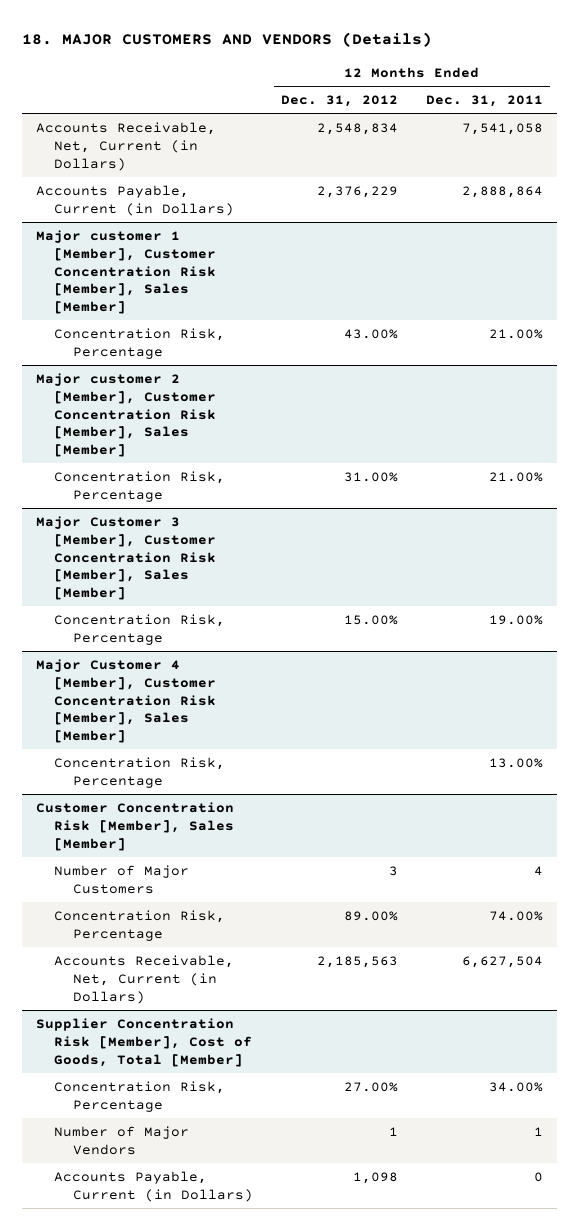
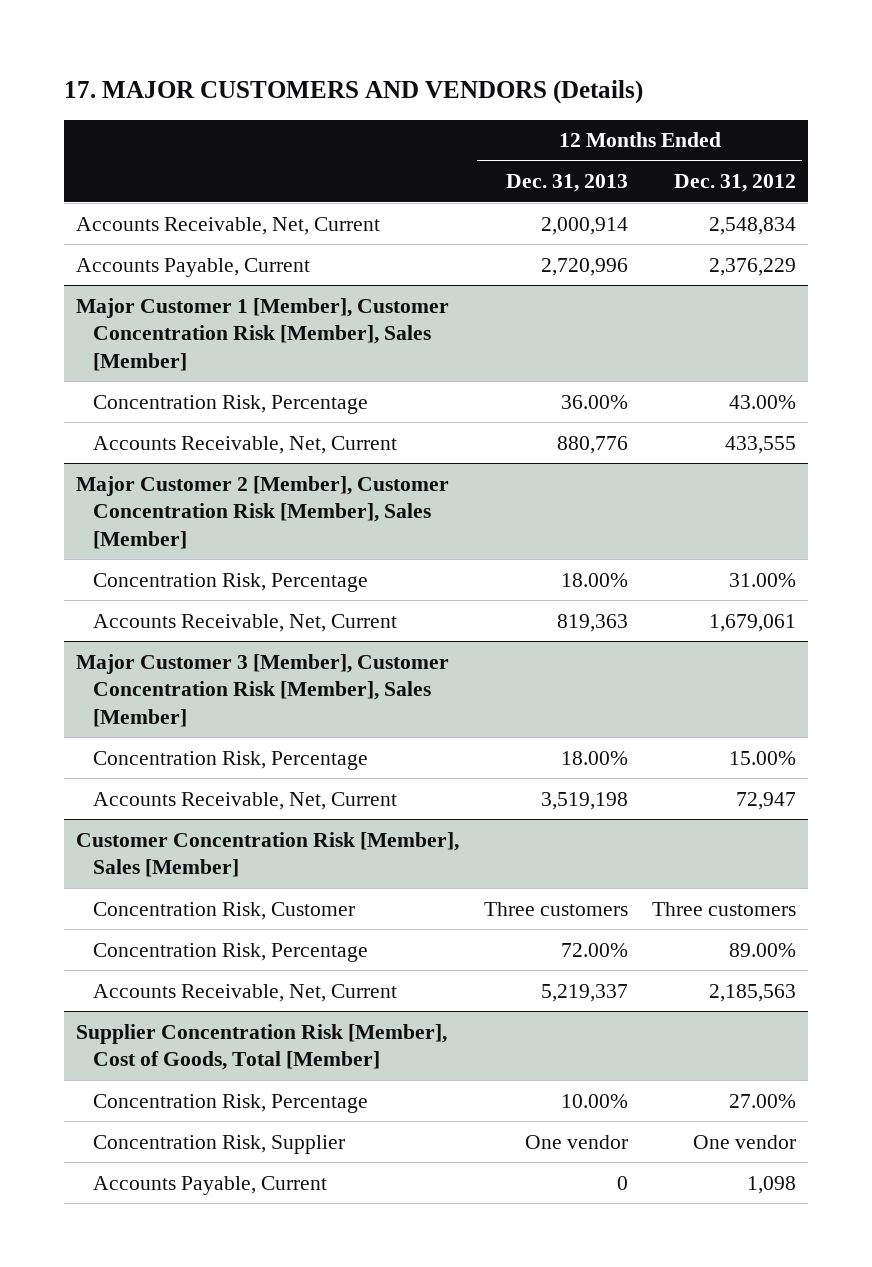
[21,32,432,48] 18. MAJOR CUSTOMERS AND VENDORS (Details) -> [64,79,644,104] 17. MAJOR CUSTOMERS AND VENDORS (Details)
[425,95,543,108] Dec. 31, 2011 -> none
none -> [505,174,628,193] Dec. 31, 2013
[35,121,216,171] Accounts Receivable, Net, Current (in Dollars) -> [76,216,381,235] Accounts Receivable, Net, Current
[35,184,235,216] Accounts Payable, Current (in Dollars) -> [76,257,311,277] Accounts Payable, Current
[35,229,217,315] Major customer 1 [Member], Customer Concentration Risk [Member], Sales [Member] -> [76,297,450,371] Major Customer 1 [Member], Customer Concentration Risk [Member], Sales [Member]
none -> [93,435,398,454] Accounts Receivable, Net, Current
[35,372,217,458] Major customer 2 [Member], Customer Concentration Risk [Member], Sales [Member] -> [76,475,450,549] Major Customer 2 [Member], Customer Concentration Risk [Member], Sales [Member]
none -> [93,613,398,632] Accounts Receivable, Net, Current
[35,658,217,744] Major Customer 4 [Member], Customer Concentration Risk [Member], Sales [Member] -> none
[54,756,226,788] Concentration Risk, Percentage -> none
none -> [93,791,398,810] Accounts Receivable, Net, Current
[54,864,190,894] Number of Major Customers -> none
none -> [93,901,356,920] Concentration Risk, Customer
[54,954,235,1004] Accounts Receivable, Net, Current (in Dollars) -> [93,983,398,1002] Accounts Receivable, Net, Current
[54,1125,190,1155] Number of Major Vendors -> none
none -> [93,1134,346,1154] Concentration Risk, Supplier
[54,1170,253,1202] Accounts Payable, Current (in Dollars) -> [93,1175,328,1195] Accounts Payable, Current

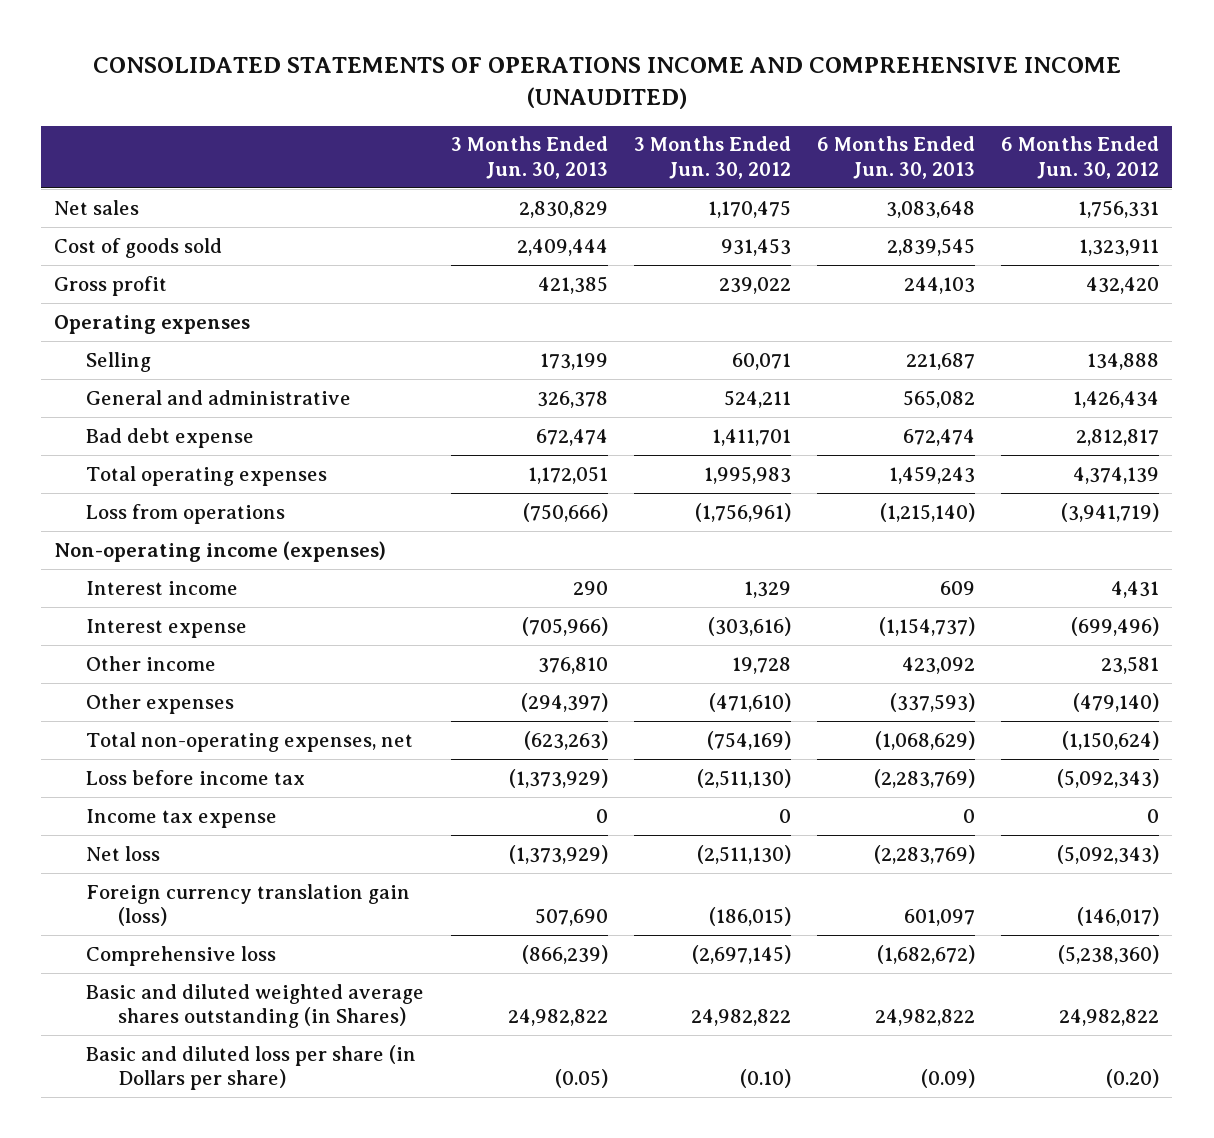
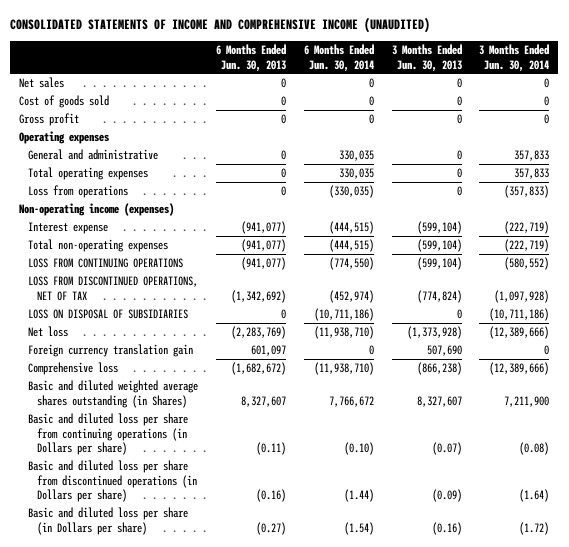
[92,57,1121,110] CONSOLIDATED STATEMENTS OF OPERATIONS INCOME AND COMPREHENSIVE INCOME (UNAUDITED) -> [10,16,431,33] CONSOLIDATED STATEMENTS OF INCOME AND COMPREHENSIVE INCOME (UNAUDITED)
[633,136,791,179] 3 Months Ended Jun. 30, 2012 -> none
[1001,136,1160,179] 6 Months Ended Jun. 30, 2012 -> none
none -> [303,44,374,72] 6 Months Ended Jun. 30, 2014
none -> [479,44,550,72] 3 Months Ended Jun. 30, 2014
[518,200,608,218] 2,830,829 -> [456,78,462,89] 0
[886,200,976,218] 3,083,648 -> [281,78,287,89] 0
[516,238,608,256] 2,409,444 -> [456,96,462,107] 0
[887,237,976,256] 2,839,545 -> [281,96,287,107] 0
[537,275,608,294] 421,385 -> [456,114,462,125] 0
[904,276,976,294] 244,103 -> [281,114,287,125] 0
[86,351,152,372] Selling -> none
[86,427,255,448] Bad debt expense -> none
[536,390,608,408] 326,378 -> [456,150,462,161] 0
[903,389,976,408] 565,082 -> [281,150,287,161] 0
[527,465,608,484] 1,172,051 -> [456,168,462,179] 0
[889,465,976,484] 1,459,243 -> [281,168,287,179] 0
[522,502,608,522] (750,666) -> [456,186,462,197] 0
[880,502,976,522] (1,215,140) -> [281,186,287,197] 0
[86,580,239,595] Interest income -> none
[86,655,217,671] Other income -> none
[86,693,235,714] Other expenses -> none
[86,769,306,785] Loss before income tax -> none
[86,808,278,828] Income tax expense -> none
[521,616,608,636] (705,966) -> [416,221,462,235] (599,104)
[879,616,976,636] (1,154,737) -> [241,221,287,235] (941,077)
[86,731,414,752] Total non-operating expenses, net -> [28,239,169,253] Total non-operating expenses
[523,730,608,750] (623,263) -> [416,239,462,253] (599,104)
[875,730,976,750] (1,068,629) -> [241,239,287,253] (941,077)
none -> [28,258,184,269] LOSS FROM CONTINUING OPERATIONS
none -> [28,276,199,301] LOSS FROM DISCONTINUED OPERATIONS, NET OF TAX
none -> [28,309,189,320] LOSS ON DISPOSAL OF SUBSIDIARIES
[508,844,608,864] (1,373,929) -> [406,326,462,340] (1,373,928)
[86,883,411,927] Foreign currency translation gain (loss) -> [28,344,194,358] Foreign currency translation gain
[521,944,608,964] (866,239) -> [416,362,462,376] (866,238)
[507,1009,608,1027] 24,982,822 -> [416,395,462,407] 8,327,607
[875,1009,976,1027] 24,982,822 -> [241,395,287,407] 8,327,607
none -> [28,413,189,456] Basic and diluted loss per share from continuing operations (in Dollars per share)
none -> [28,460,198,503] Basic and diluted loss per share from discontinued operations (in Dollars per share)
[554,1069,608,1089] (0.05) -> [431,521,462,535] (0.16)
[921,1069,976,1089] (0.09) -> [256,521,287,535] (0.27)

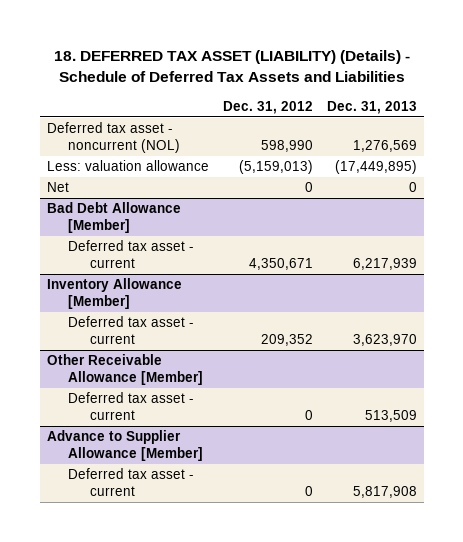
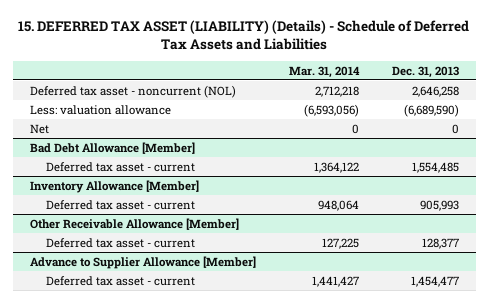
[53,49,410,82] 18. DEFERRED TAX ASSET (LIABILITY) (Details) - Schedule of Deferred Tax Assets and Liabilities -> [18,20,470,51] 15. DEFERRED TAX ASSET (LIABILITY) (Details) - Schedule of Deferred Tax Assets and Liabilities
[222,100,313,114] Dec. 31, 2012 -> none
none -> [288,65,360,78] Mar. 31, 2014
[352,140,417,153] 1,276,569 -> [412,85,460,97] 2,646,258
[334,160,417,175] (17,449,895) -> [404,103,460,117] (6,689,590)
[352,258,417,271] 6,217,939 -> [412,161,460,173] 1,554,485
[352,334,417,347] 3,623,970 -> [420,199,460,211] 905,993
[364,410,417,423] 513,509 -> [422,237,460,249] 128,377
[352,486,417,499] 5,817,908 -> [411,275,460,287] 1,454,477

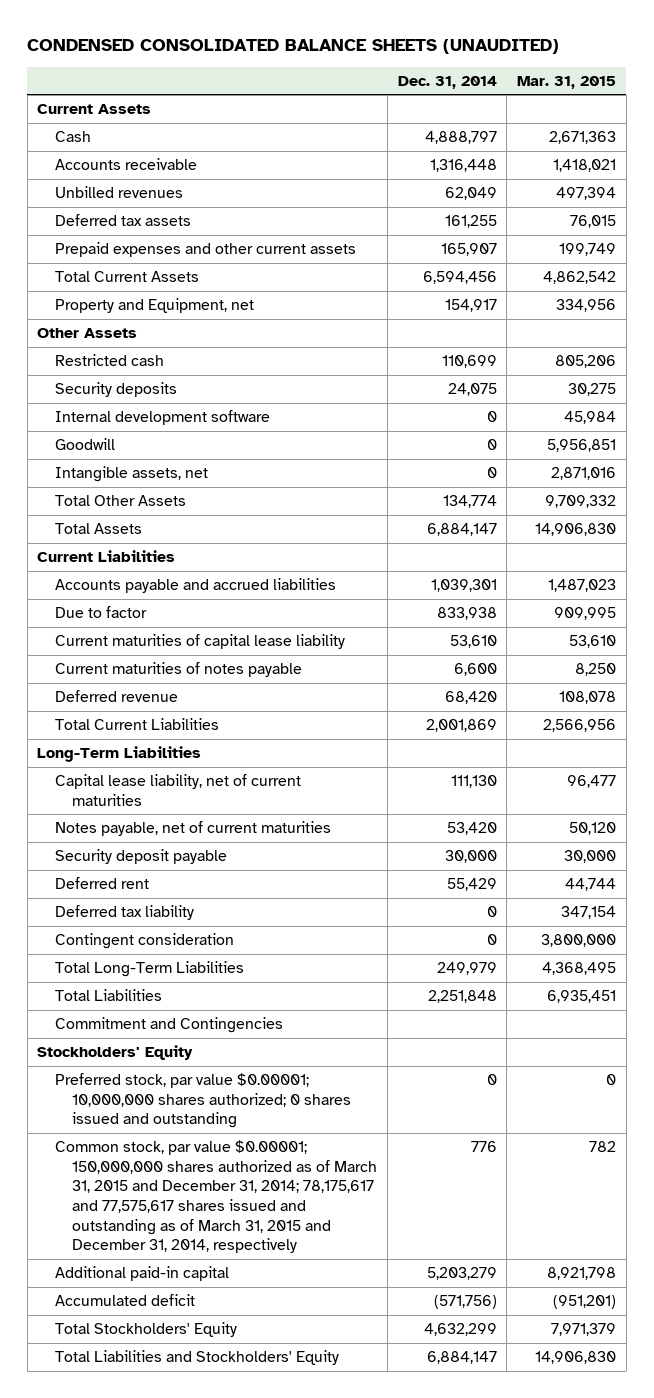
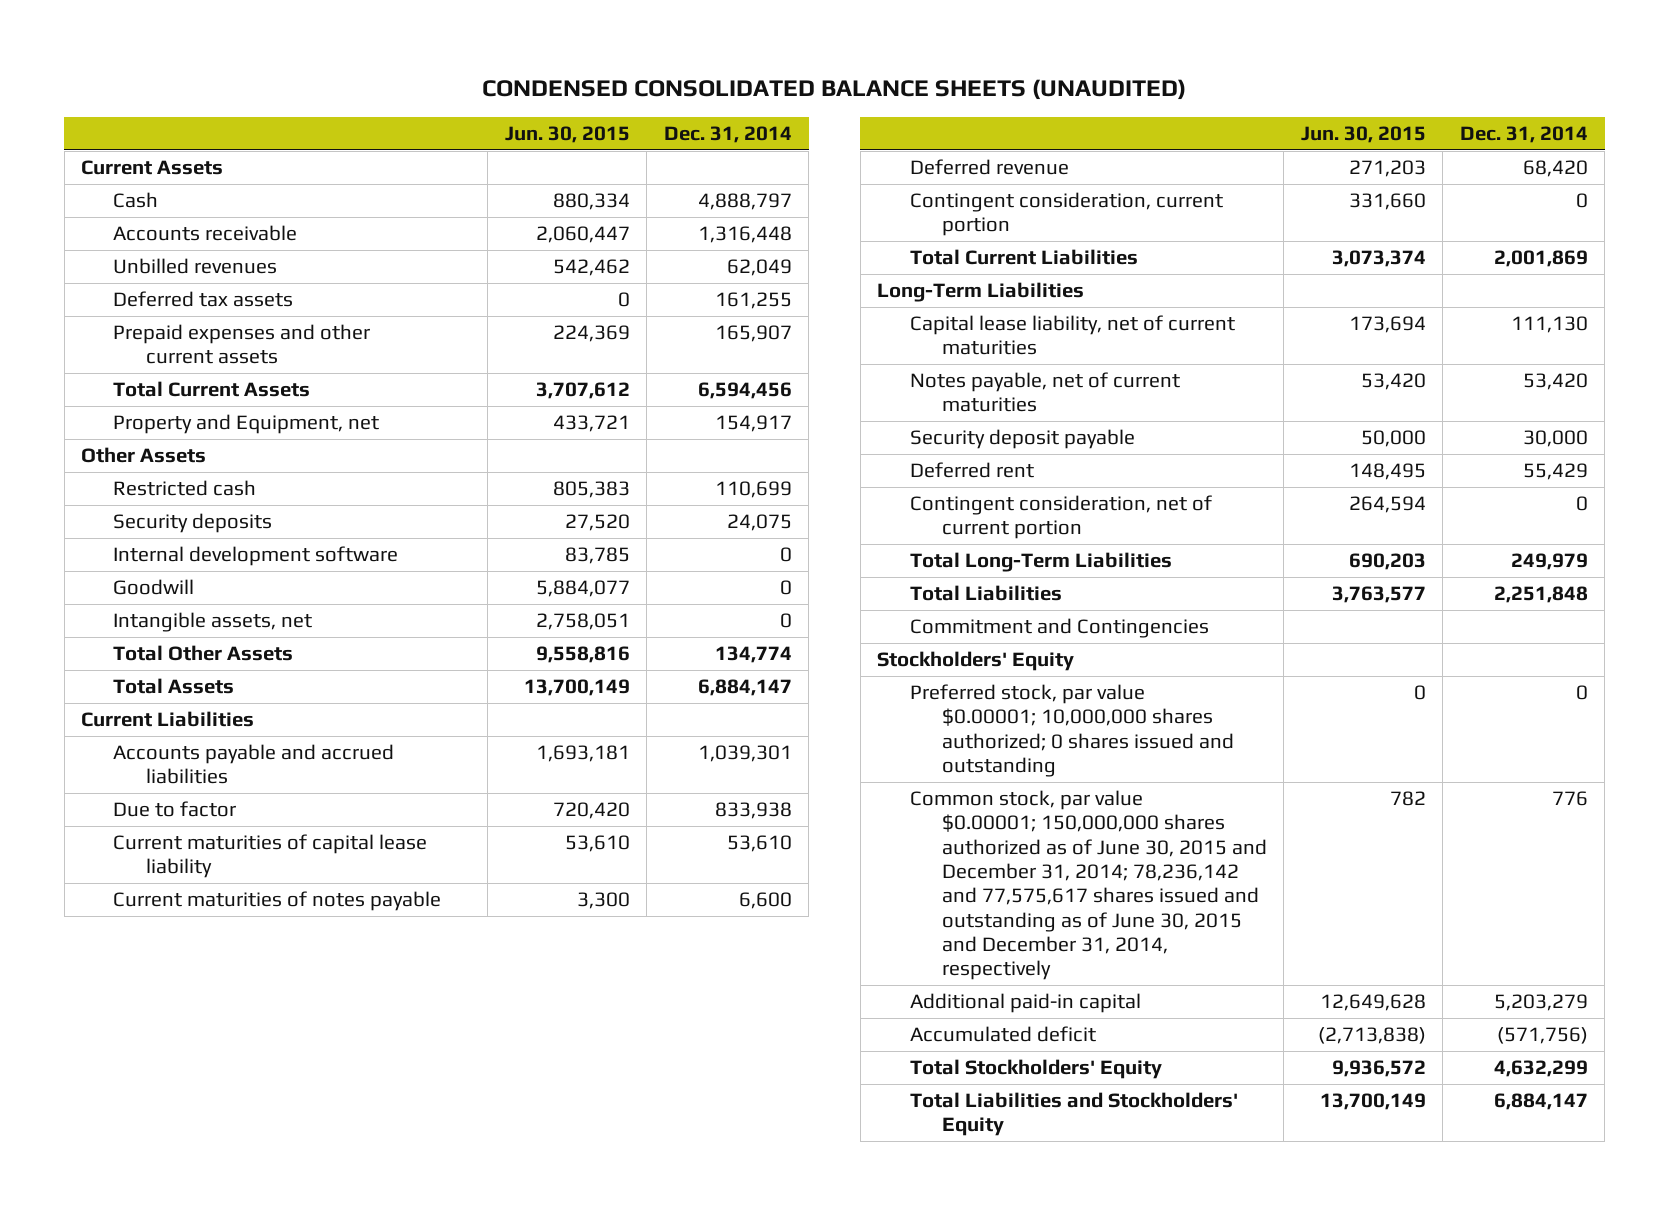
[517,75,617,89] Mar. 31, 2015 -> none
none -> [504,125,630,143] Jun. 30, 2015
none -> [909,192,1223,237] Contingent consideration, current portion
[54,905,194,921] Deferred tax liability -> none
[54,933,234,950] Contingent consideration -> [909,495,1212,540] Contingent consideration, net of current portion
[54,1140,378,1254] Common stock, par value $0.00001; 150,000,000 shares authorized as of March 31, 2015 and December 31, 2014; 78,175,617 and 77,575,617 shares issued and outstanding as of March 31, 2015 and December 31, 2014, respectively -> [909,790,1267,981] Common stock, par value $0.00001; 150,000,000 shares authorized as of June 30, 2015 and December 31, 2014; 78,236,142 and 77,575,617 shares issued and outstanding as of June 30, 2015 and December 31, 2014, respectively

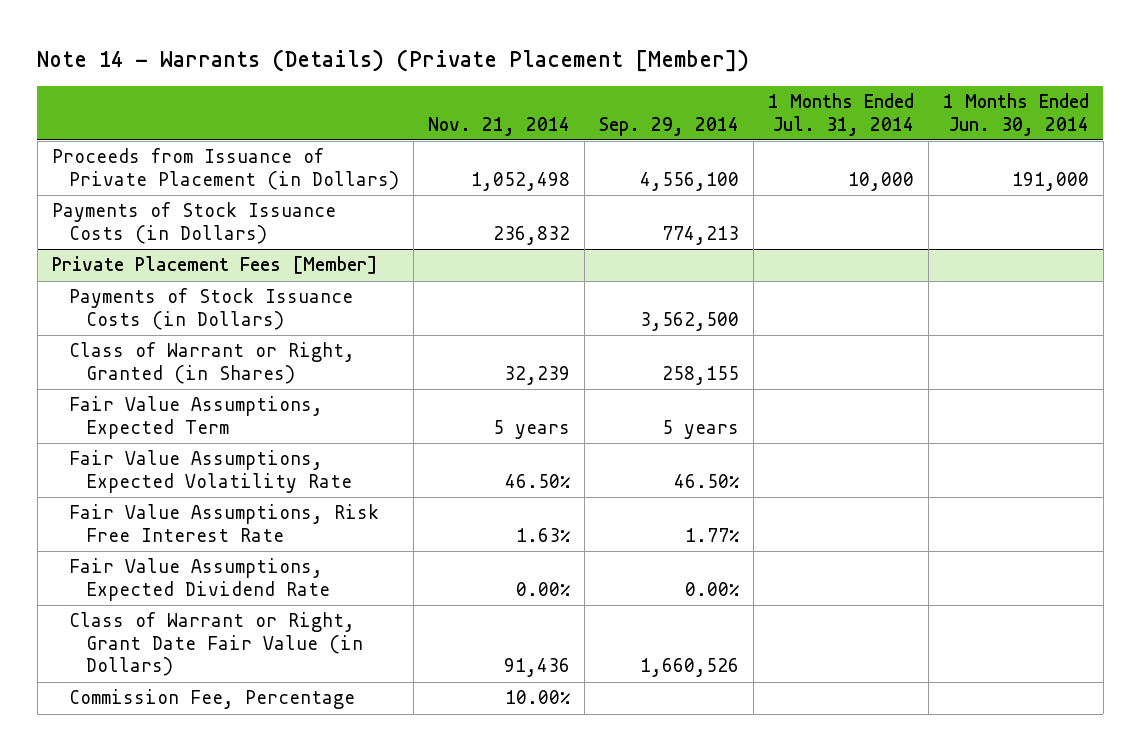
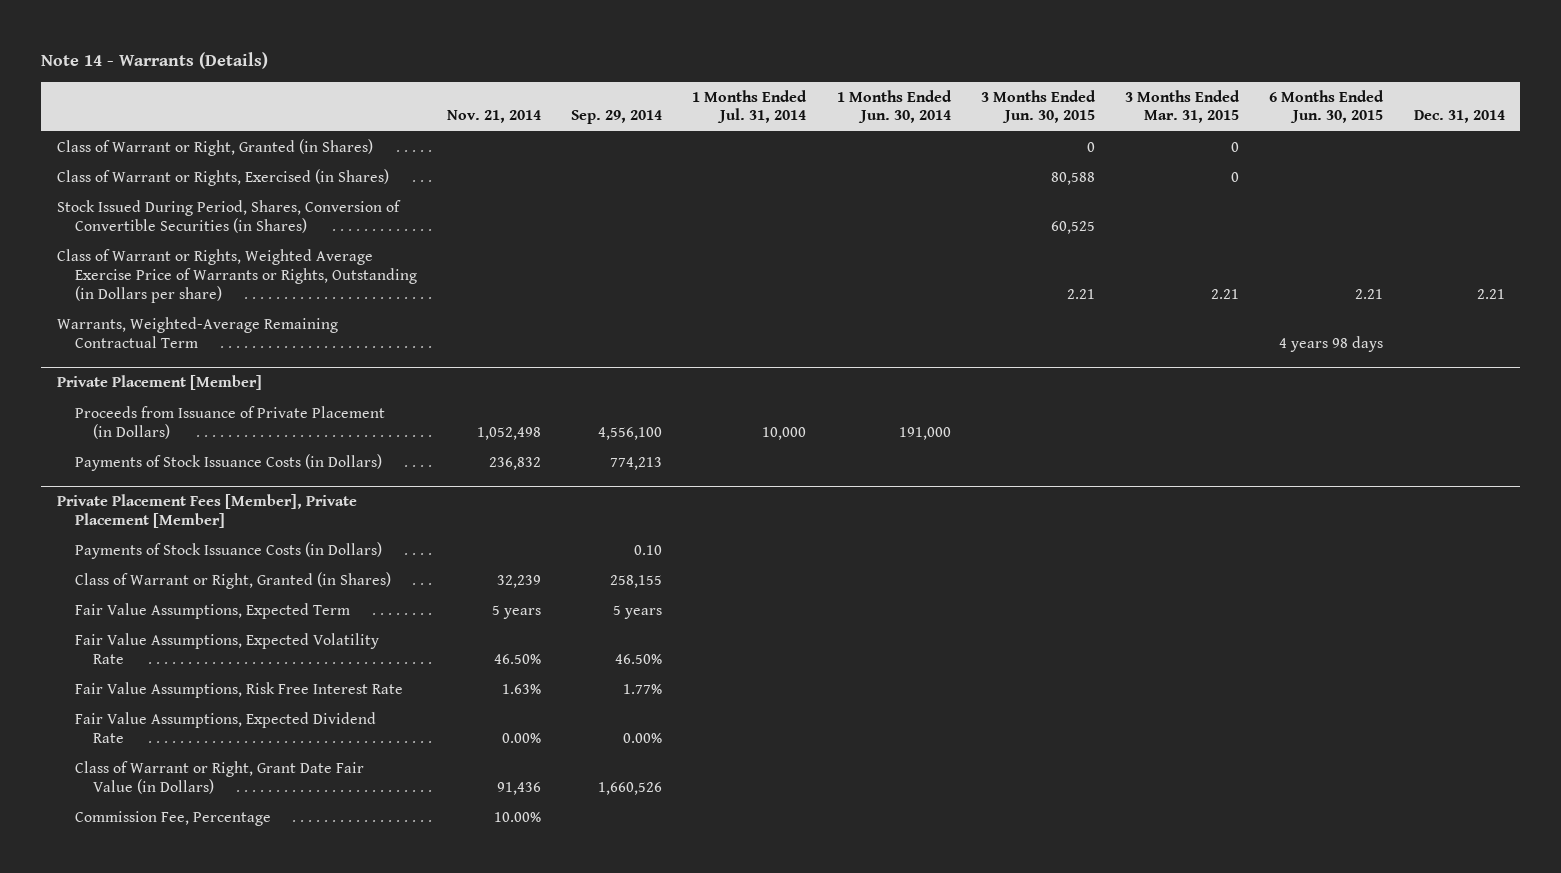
[37,48,750,72] Note 14 - Warrants (Details) (Private Placement [Member]) -> [41,51,269,69] Note 14 - Warrants (Details)
none -> [980,89,1096,124] 3 Months Ended Jun. 30, 2015
none -> [1125,89,1241,124] 3 Months Ended Mar. 31, 2015
none -> [1269,89,1385,124] 6 Months Ended Jun. 30, 2015
none -> [1413,110,1505,124] Dec. 31, 2014
none -> [56,139,373,157] Class of Warrant or Right, Granted (in Shares)
none -> [56,169,389,187] Class of Warrant or Rights, Exercised (in Shares)
none -> [56,200,401,233] Stock Issued During Period, Shares, Conversion of Convertible Securities (in Shares)
none -> [56,249,417,303] Class of Warrant or Rights, Weighted Average Exercise Price of Warrants or Rights, Outstanding (in Dollars per share)
none -> [56,317,338,348] Warrants, Weighted-Average Remaining Contractual Term
none -> [56,375,262,391] Private Placement [Member]
[51,256,378,275] Private Placement Fees [Member] -> [56,494,357,529] Private Placement Fees [Member], Private Placement [Member]
[639,311,739,331] 3,562,500 -> [634,545,663,556] 0.10

